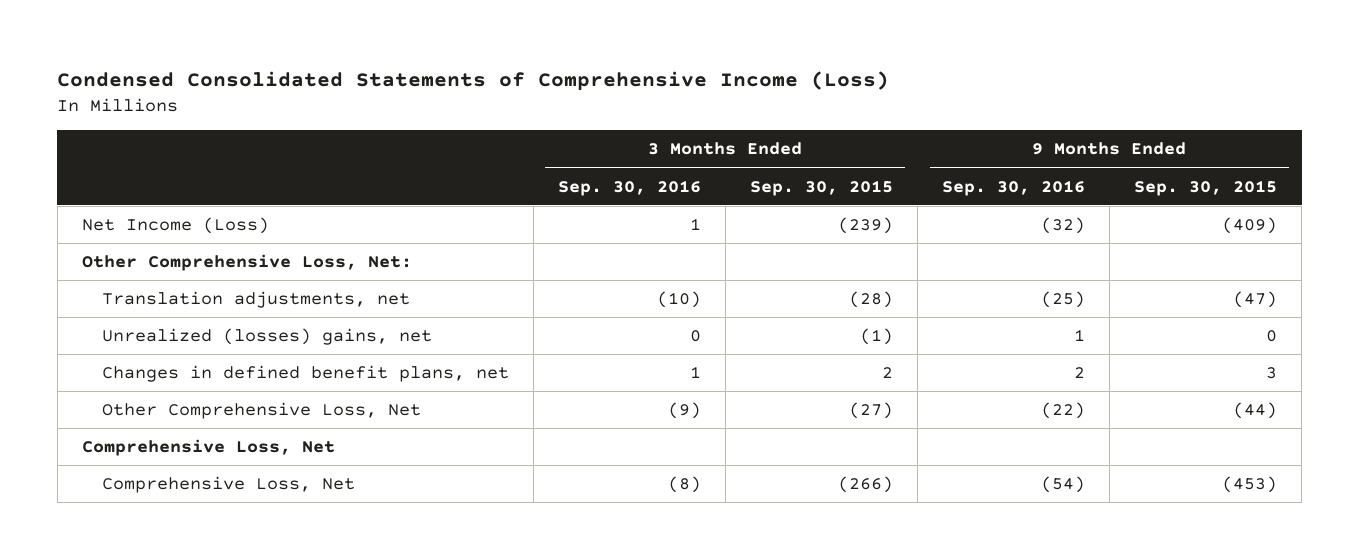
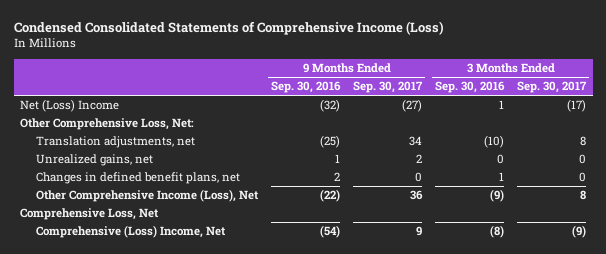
[749,179,893,196] Sep. 30, 2015 -> none
[1134,179,1278,196] Sep. 30, 2015 -> none
none -> [353,81,424,94] Sep. 30, 2017
none -> [517,81,588,94] Sep. 30, 2017
[81,217,269,235] Net Income (Loss) -> [20,99,120,113] Net (Loss) Income
[101,328,432,346] Unrealized (losses) gains, net -> [36,154,154,167] Unrealized gains, net
[101,402,421,420] Other Comprehensive Loss, Net -> [36,189,260,203] Other Comprehensive Income (Loss), Net
[101,476,355,494] Comprehensive Loss, Net -> [36,225,227,239] Comprehensive (Loss) Income, Net

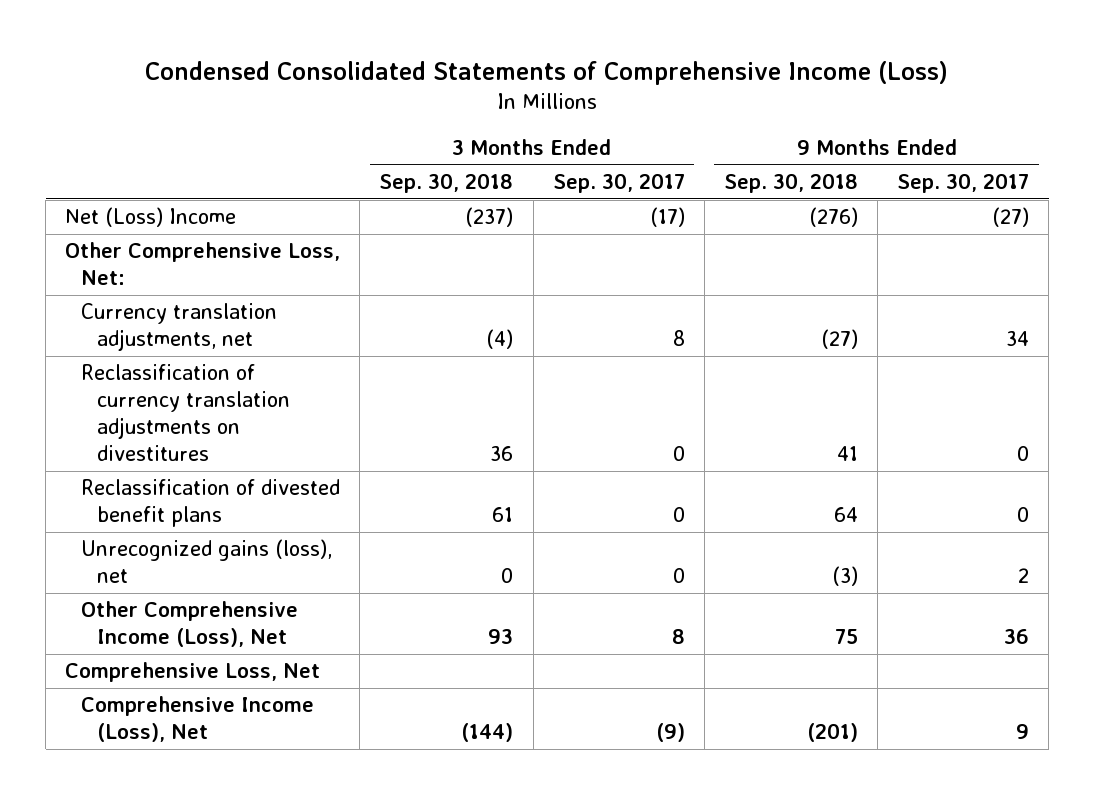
[271,81,342,94] Sep. 30, 2016 -> none
[435,81,506,94] Sep. 30, 2016 -> none
none -> [379,173,514,194] Sep. 30, 2018
none -> [723,173,858,194] Sep. 30, 2018
[36,172,241,185] Changes in defined benefit plans, net -> none
[36,136,196,149] Translation adjustments, net -> [81,303,278,352] Currency translation adjustments, net
none -> [81,364,291,462] Reclassification of currency translation adjustments on divestitures
none -> [81,479,341,528] Reclassification of divested benefit plans
[36,154,154,167] Unrealized gains, net -> [81,539,333,584] Unrecognized gains (loss), net
[36,225,227,239] Comprehensive (Loss) Income, Net -> [81,696,315,743] Comprehensive Income (Loss), Net

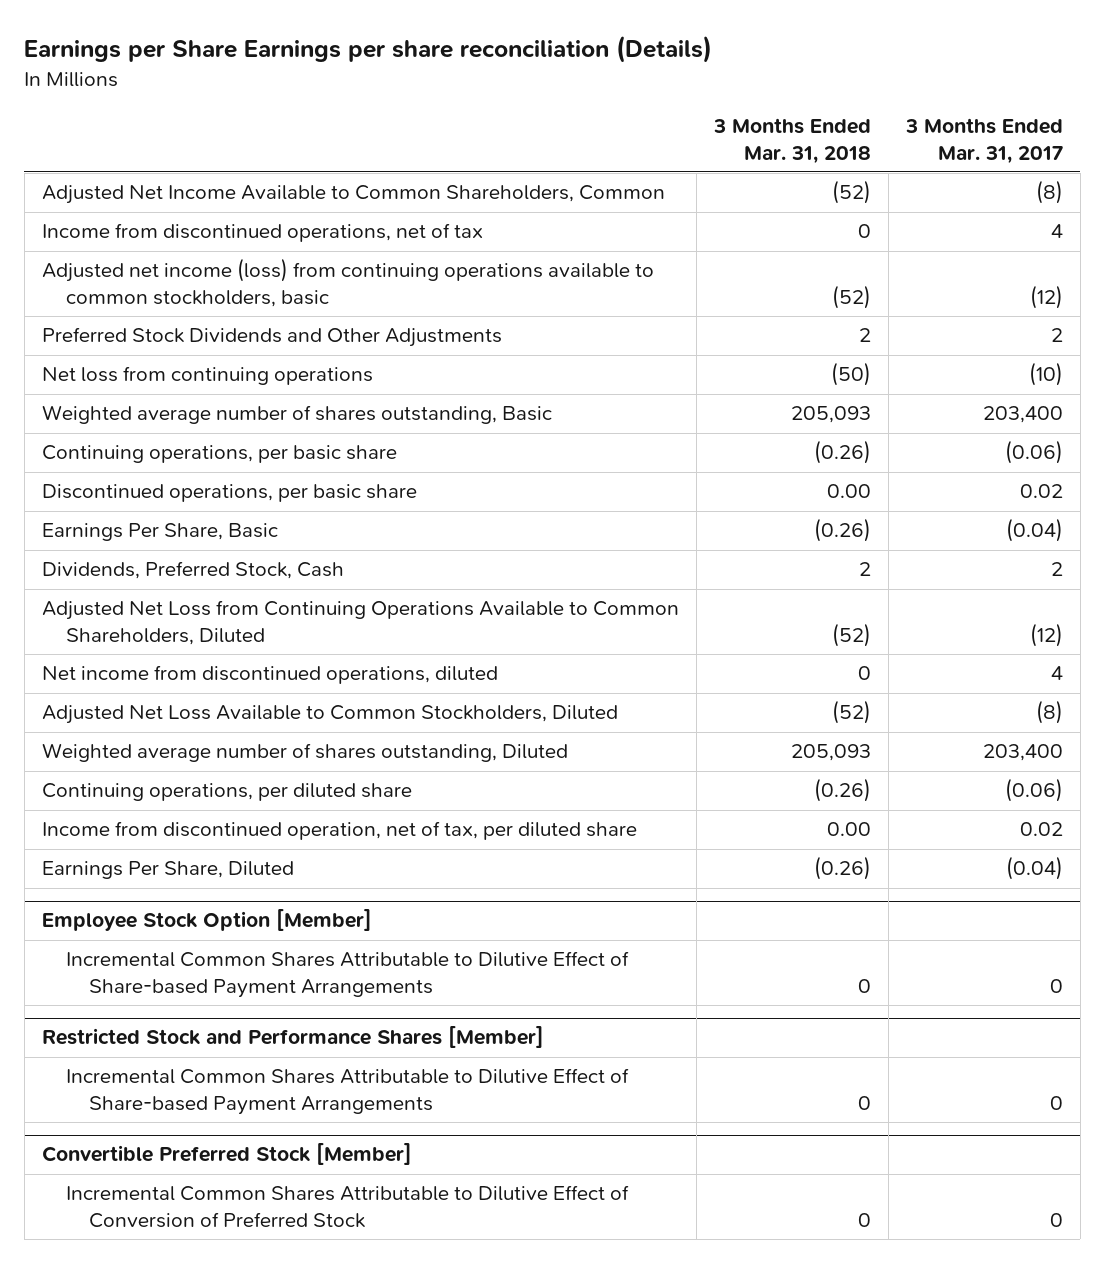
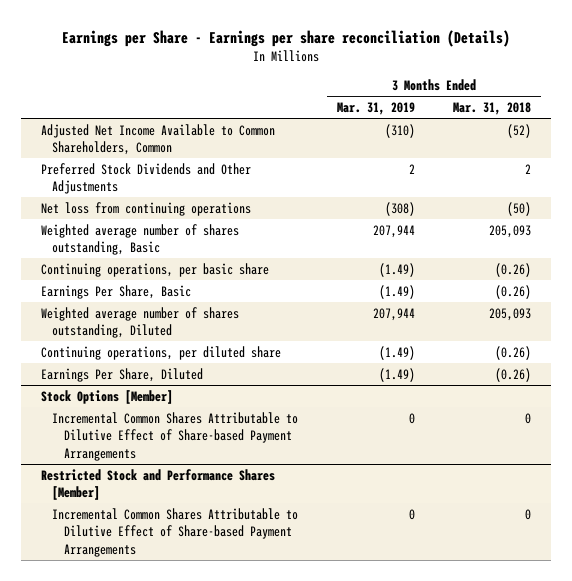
[24,35,713,64] Earnings per Share Earnings per share reconciliation (Details) -> [62,29,511,47] Earnings per Share - Earnings per share reconciliation (Details)
[904,118,1063,164] 3 Months Ended Mar. 31, 2017 -> none
none -> [336,102,415,116] Mar. 31, 2019
[41,223,483,243] Income from discontinued operations, net of tax -> none
[41,258,654,307] Adjusted net income (loss) from continuing operations available to common stockholders, basic -> none
[41,484,417,503] Discontinued operations, per basic share -> none
[41,561,344,580] Dividends, Preferred Stock, Cash -> none
[41,600,679,645] Adjusted Net Loss from Continuing Operations Available to Common Shareholders, Diluted -> none
[41,665,498,685] Net income from discontinued operations, diluted -> none
[41,705,618,725] Adjusted Net Loss Available to Common Stockholders, Diluted -> none
[41,821,637,841] Income from discontinued operation, net of tax, per diluted share -> none
[41,909,372,932] Employee Stock Option [Member] -> [40,389,173,404] Stock Options [Member]
[41,1143,412,1166] Convertible Preferred Stock [Member] -> none
[65,1185,629,1228] Incremental Common Shares Attributable to Dilutive Effect of Conversion of Preferred Stock -> none

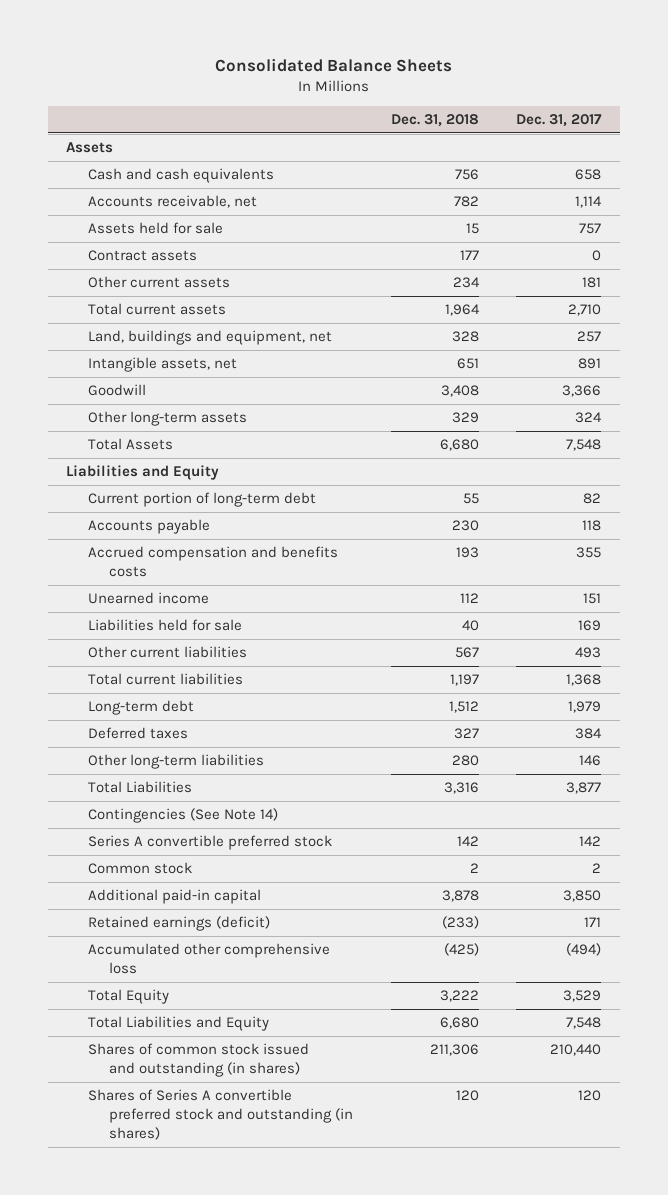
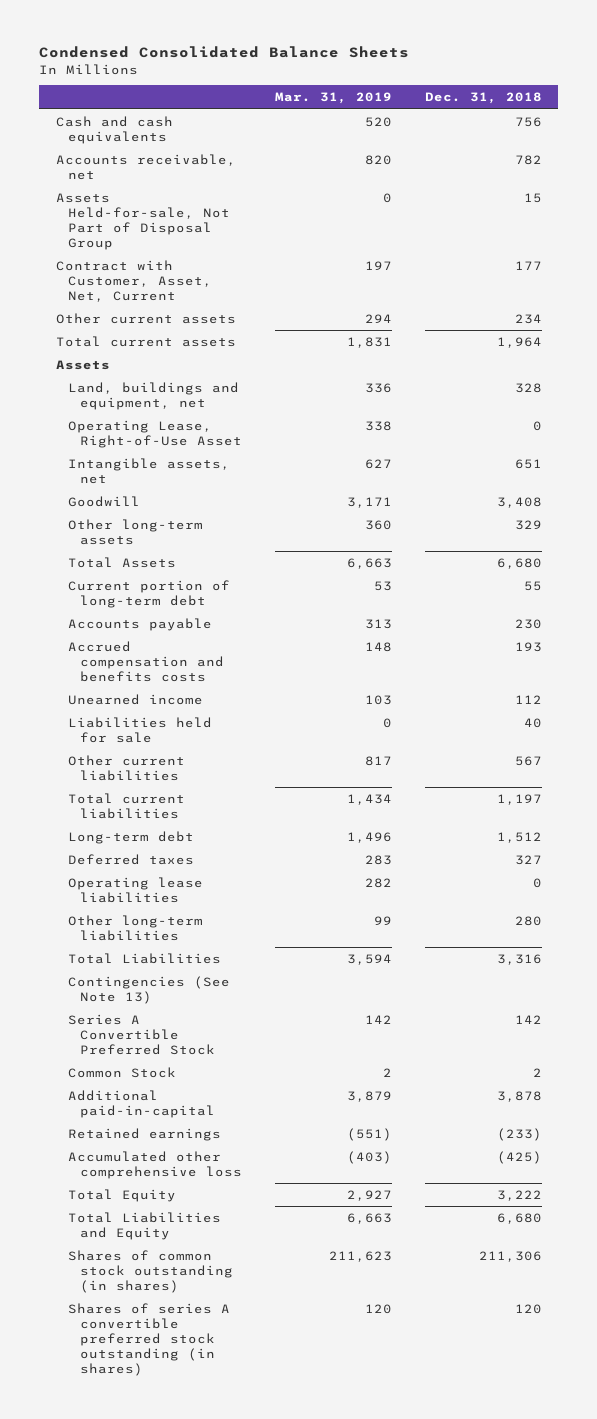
[214,57,452,72] Consolidated Balance Sheets -> [39,46,410,59] Condensed Consolidated Balance Sheets
[516,114,603,128] Dec. 31, 2017 -> none
none -> [274,92,392,105] Mar. 31, 2019
[87,222,223,235] Assets held for sale -> [55,192,230,250] Assets Held-for-sale, Not Part of Disposal Group
[87,250,197,262] Contract assets -> [55,259,212,302] Contract with Customer, Asset, Net, Current
[66,142,114,154] Assets -> [55,359,110,370] Assets
none -> [67,419,242,448] Operating Lease, Right-of-Use Asset
[66,465,220,481] Liabilities and Equity -> none
none -> [67,876,203,903] Operating lease liabilities
[87,808,278,824] Contingencies (See Note 14) -> [67,975,230,1004] Contingencies (See Note 13)
[87,835,332,851] Series A convertible preferred stock -> [67,1013,215,1055] Series A Convertible Preferred Stock
[87,862,192,875] Common stock -> [67,1066,176,1078] Common Stock
[87,889,261,905] Additional paid-in capital -> [67,1089,215,1118] Additional paid-in-capital
[87,916,270,932] Retained earnings (deficit) -> [67,1127,221,1141] Retained earnings
[87,1043,309,1078] Shares of common stock issued and outstanding (in shares) -> [67,1249,233,1293] Shares of common stock outstanding (in shares)
[87,1089,354,1141] Shares of Series A convertible preferred stock and outstanding (in shares) -> [67,1302,230,1376] Shares of series A convertible preferred stock outstanding (in shares)

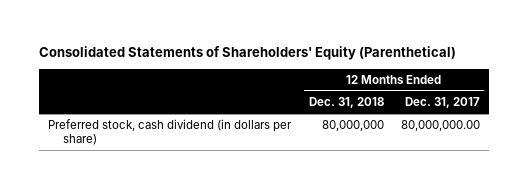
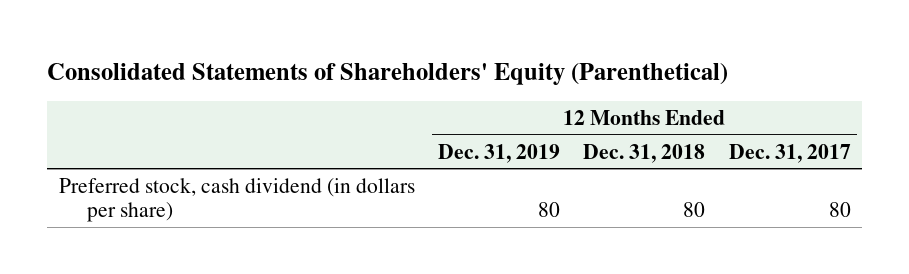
none -> [438,143,561,163] Dec. 31, 2019
[321,120,384,132] 80,000,000 -> [683,202,706,218] 80
[401,120,481,132] 80,000,000.00 -> [828,202,851,218] 80

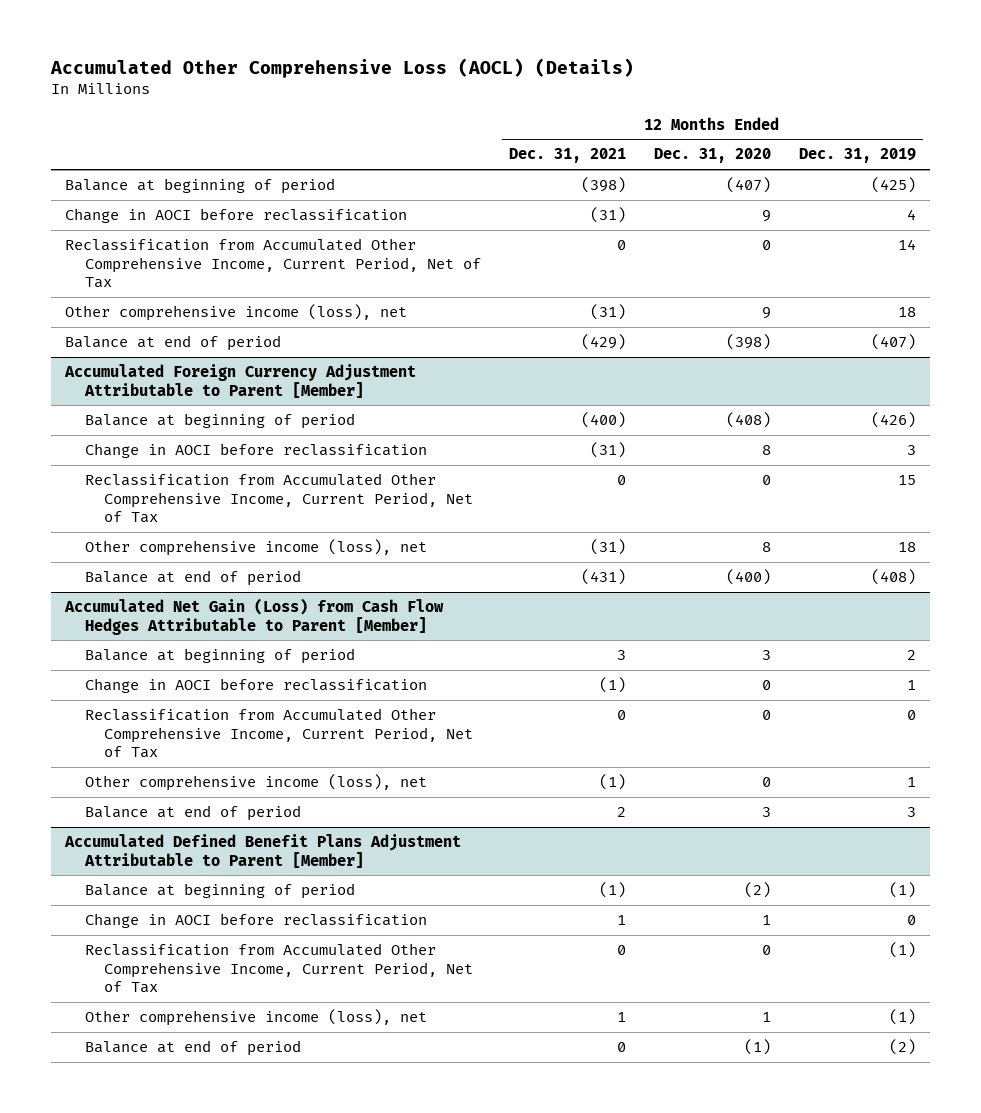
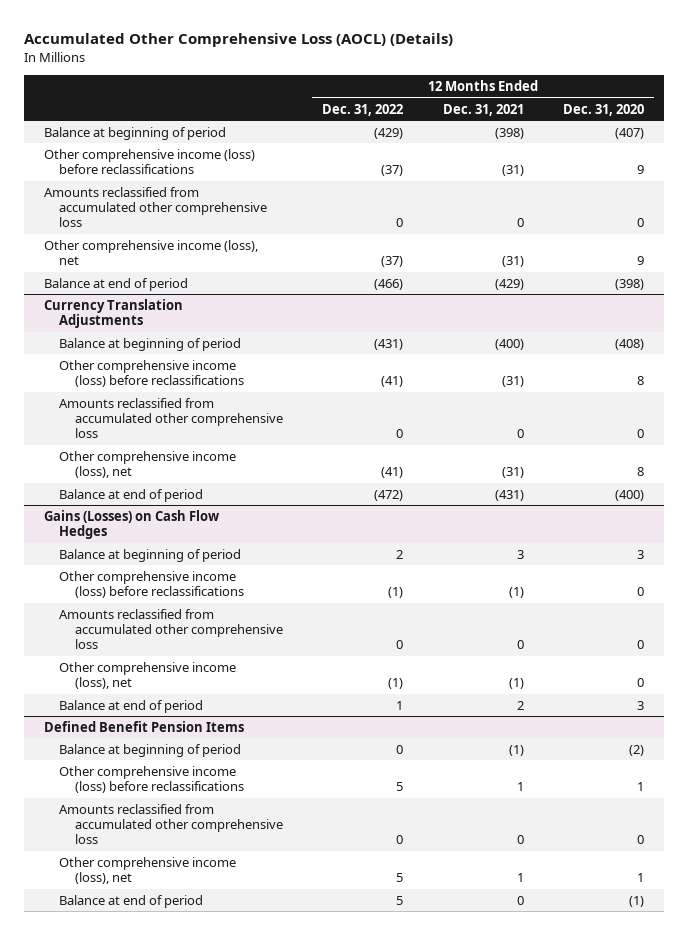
[799,148,917,164] Dec. 31, 2019 -> none
none -> [322,103,404,116] Dec. 31, 2022
[64,208,407,224] Change in AOCI before reclassification -> [43,148,255,175] Other comprehensive income (loss) before reclassifications
[64,238,481,288] Reclassification from Accumulated Other Comprehensive Income, Current Period, Net of Tax -> [43,186,268,228] Amounts reclassified from accumulated other comprehensive loss
[63,364,416,398] Accumulated Foreign Currency Adjustment Attributable to Parent [Member] -> [43,298,183,329] Currency Translation Adjustments
[84,443,427,459] Change in AOCI before reclassification -> [59,359,244,388] Other comprehensive income (loss) before reclassifications
[84,473,474,523] Reclassification from Accumulated Other Comprehensive Income, Current Period, Net of Tax -> [59,397,283,439] Amounts reclassified from accumulated other comprehensive loss
[63,598,444,635] Accumulated Net Gain (Loss) from Cash Flow Hedges Attributable to Parent [Member] -> [43,509,219,540] Gains (Losses) on Cash Flow Hedges
[84,678,427,694] Change in AOCI before reclassification -> [59,570,244,599] Other comprehensive income (loss) before reclassifications
[84,708,474,758] Reclassification from Accumulated Other Comprehensive Income, Current Period, Net of Tax -> [59,608,283,650] Amounts reclassified from accumulated other comprehensive loss
[63,834,461,868] Accumulated Defined Benefit Plans Adjustment Attributable to Parent [Member] -> [43,720,244,732] Defined Benefit Pension Items
[84,913,427,929] Change in AOCI before reclassification -> [59,765,244,794] Other comprehensive income (loss) before reclassifications
[84,943,474,993] Reclassification from Accumulated Other Comprehensive Income, Current Period, Net of Tax -> [59,803,283,845] Amounts reclassified from accumulated other comprehensive loss

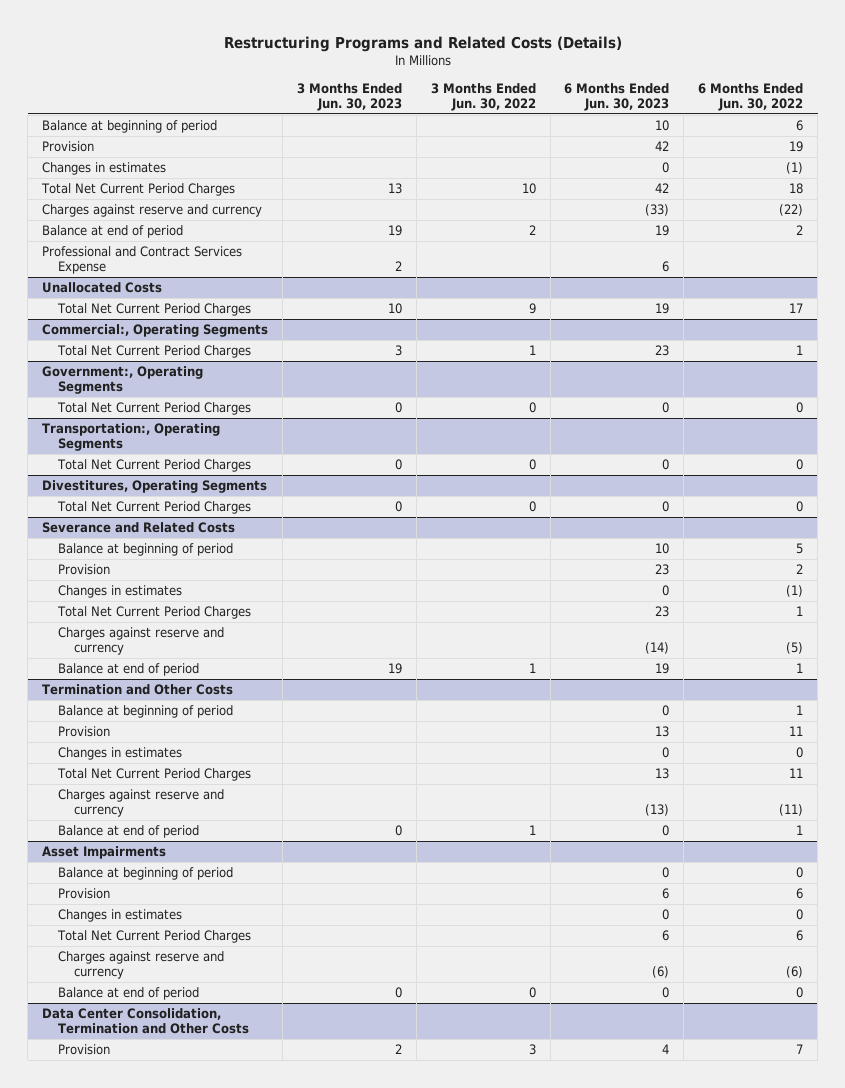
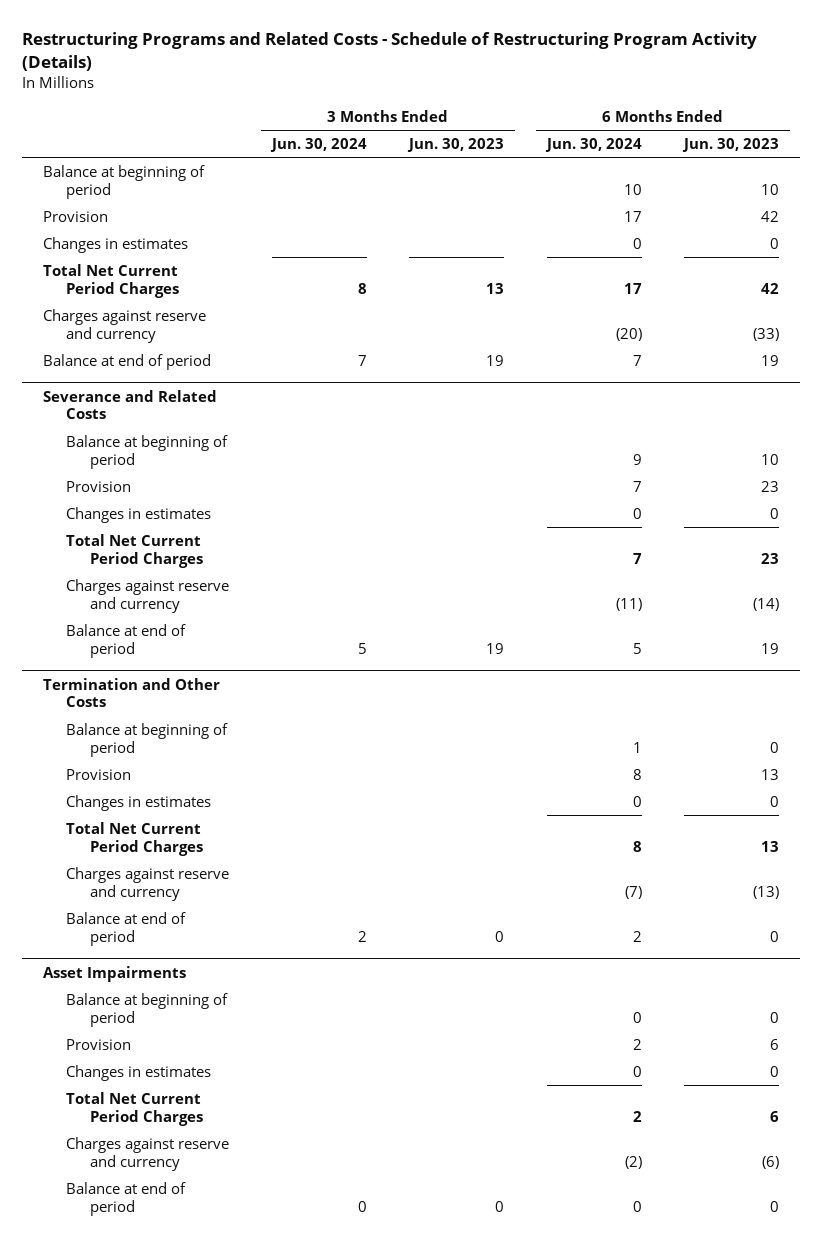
[223,35,622,52] Restructuring Programs and Related Costs (Details) -> [21,31,757,72] Restructuring Programs and Related Costs - Schedule of Restructuring Program Activity (Details)
[430,82,536,111] 3 Months Ended Jun. 30, 2022 -> none
[698,82,804,111] 6 Months Ended Jun. 30, 2022 -> none
none -> [269,138,367,153] Jun. 30, 2024
none -> [544,138,642,153] Jun. 30, 2024
[42,245,243,275] Professional and Contract Services Expense -> none
[42,281,163,293] Unallocated Costs -> none
[56,302,251,316] Total Net Current Period Charges -> none
[42,323,269,337] Commercial:, Operating Segments -> none
[56,344,251,358] Total Net Current Period Charges -> none
[42,365,204,395] Government:, Operating Segments -> none
[56,401,251,415] Total Net Current Period Charges -> none
[42,422,221,452] Transportation:, Operating Segments -> none
[56,458,251,472] Total Net Current Period Charges -> none
[42,479,268,493] Divestitures, Operating Segments -> none
[56,500,251,514] Total Net Current Period Charges -> none
[42,1007,249,1035] Data Center Consolidation, Termination and Other Costs -> none
[57,1043,110,1055] Provision -> none

